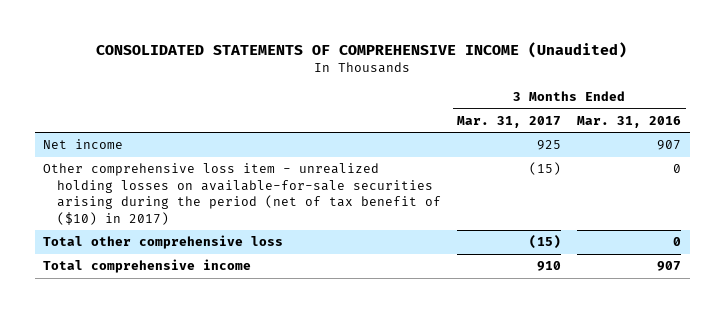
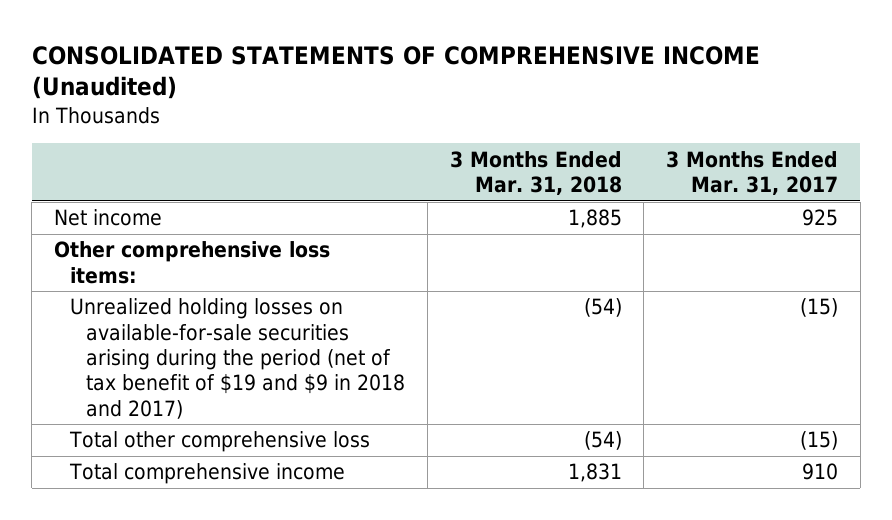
[577,115,682,128] Mar. 31, 2016 -> none
none -> [449,150,622,195] 3 Months Ended Mar. 31, 2018
none -> [54,241,331,284] Other comprehensive loss items:
[43,163,441,225] Other comprehensive loss item - unrealized holding losses on available-for-sale securities arising during the period (net of tax benefit of ($10) in 2017) -> [70,298,405,419] Unrealized holding losses on available-for-sale securities arising during the period (net of tax benefit of $19 and $9 in 2018 and 2017)

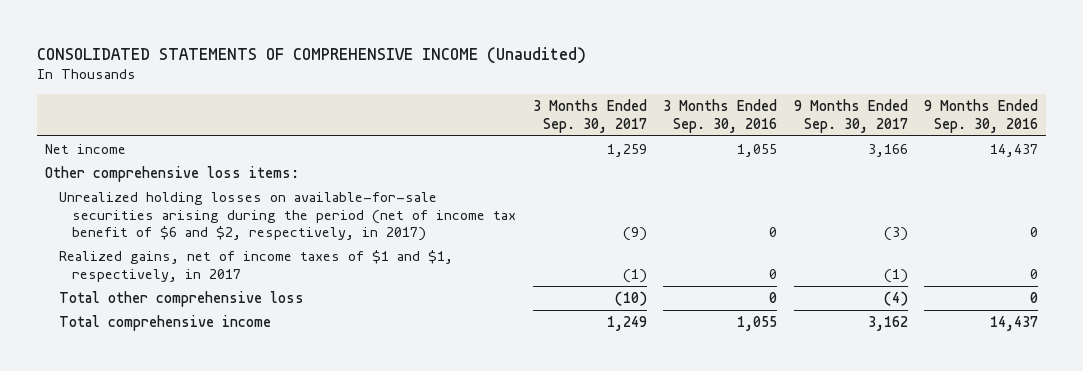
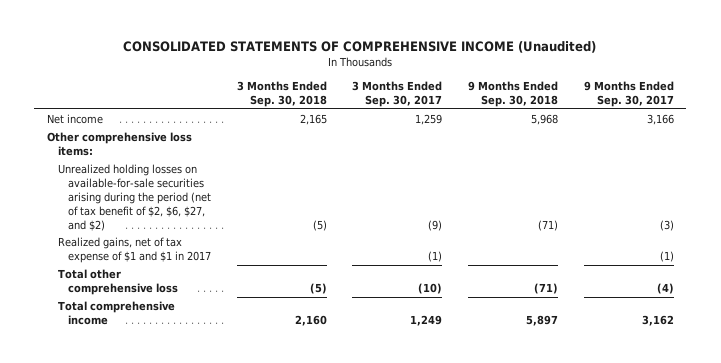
[663,99,778,133] 3 Months Ended Sep. 30, 2016 -> none
[923,99,1038,133] 9 Months Ended Sep. 30, 2016 -> none
none -> [236,81,327,108] 3 Months Ended Sep. 30, 2018
none -> [468,81,559,108] 9 Months Ended Sep. 30, 2018
[58,192,517,242] Unrealized holding losses on available-for-sale securities arising during the period (net of income tax benefit of $6 and $2, respectively, in 2017) -> [57,163,212,231] Unrealized holding losses on available-for-sale securities arising during the period (net of tax benefit of $2, $6, $27, and $2)
[58,250,453,282] Realized gains, net of income taxes of $1 and $1, respectively, in 2017 -> [57,236,212,263] Realized gains, net of tax expense of $1 and $1 in 2017

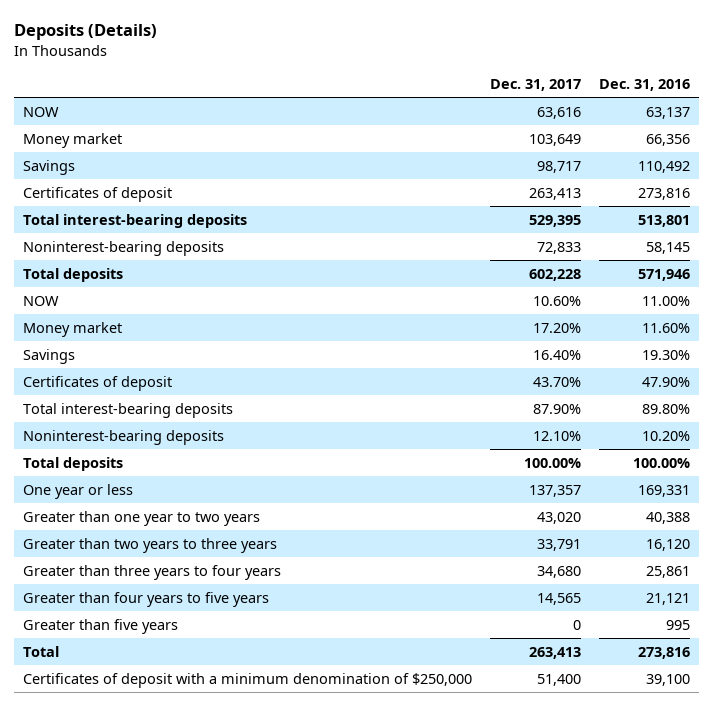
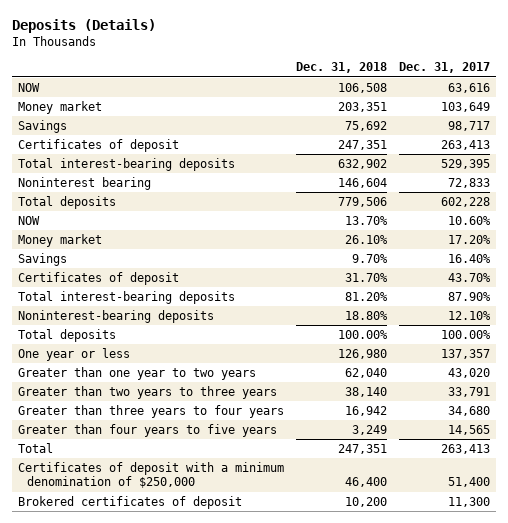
[599,78,691,91] Dec. 31, 2016 -> none
none -> [296,62,388,74] Dec. 31, 2018
[22,240,224,256] Noninterest-bearing deposits -> [18,176,152,190] Noninterest bearing
[22,618,178,634] Greater than five years -> none
none -> [18,495,243,509] Brokered certificates of deposit

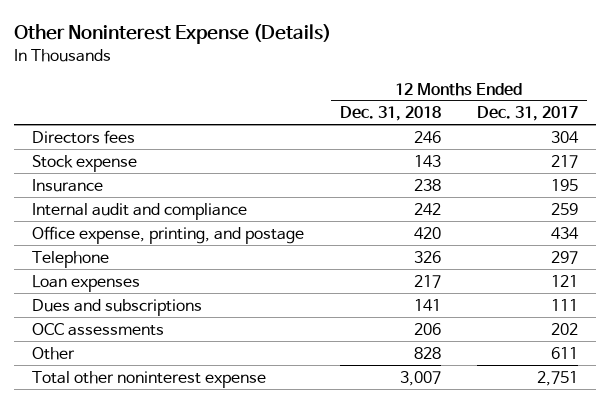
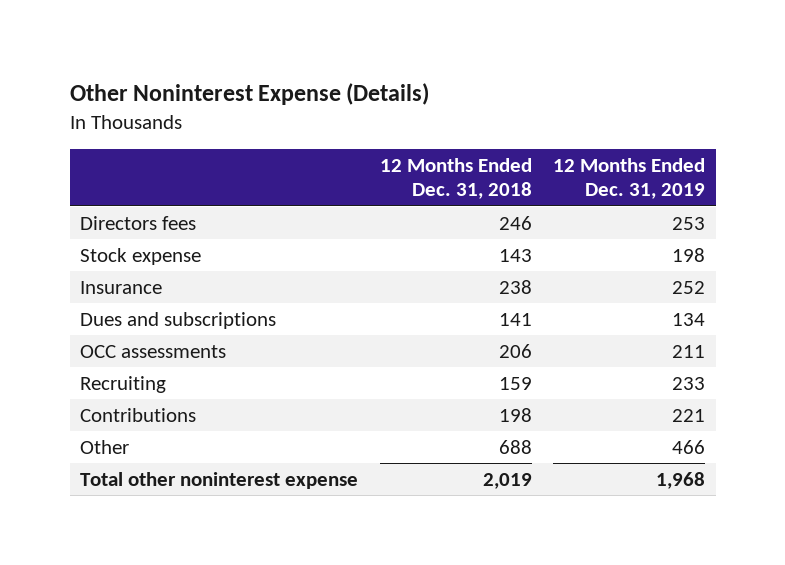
[476,106,578,122] Dec. 31, 2017 -> none
none -> [553,158,706,200] 12 Months Ended Dec. 31, 2019
[32,202,248,220] Internal audit and compliance -> none
[32,225,305,244] Office expense, printing, and postage -> none
[32,250,110,268] Telephone -> none
[32,274,141,292] Loan expenses -> none
none -> [80,375,167,393] Recruiting
none -> [80,407,197,422] Contributions
[413,346,441,359] 828 -> [498,439,532,454] 688
[399,370,441,386] 3,007 -> [482,472,532,489] 2,019

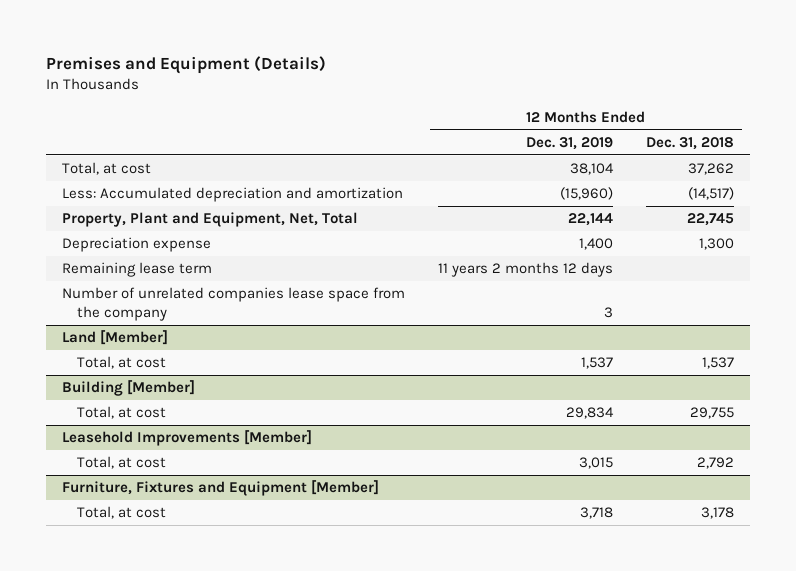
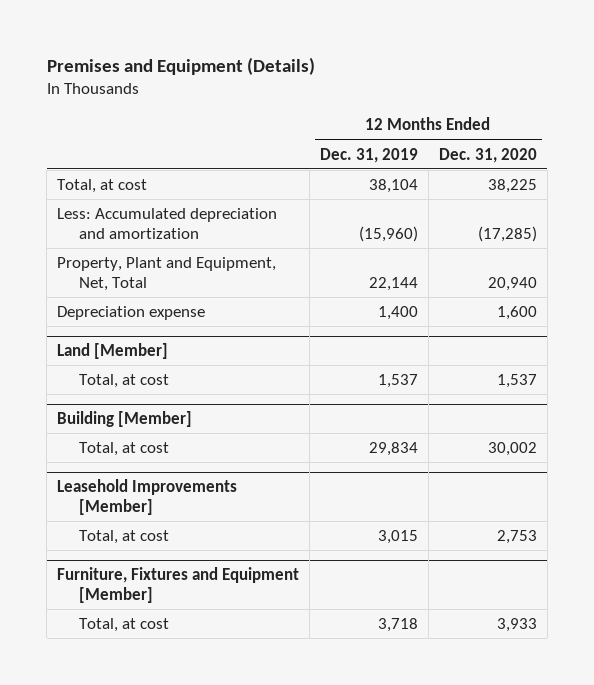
[645,136,734,150] Dec. 31, 2018 -> none
none -> [438,147,537,163] Dec. 31, 2020
[62,262,213,278] Remaining lease term -> none
[62,287,406,321] Number of unrelated companies lease space from the company -> none

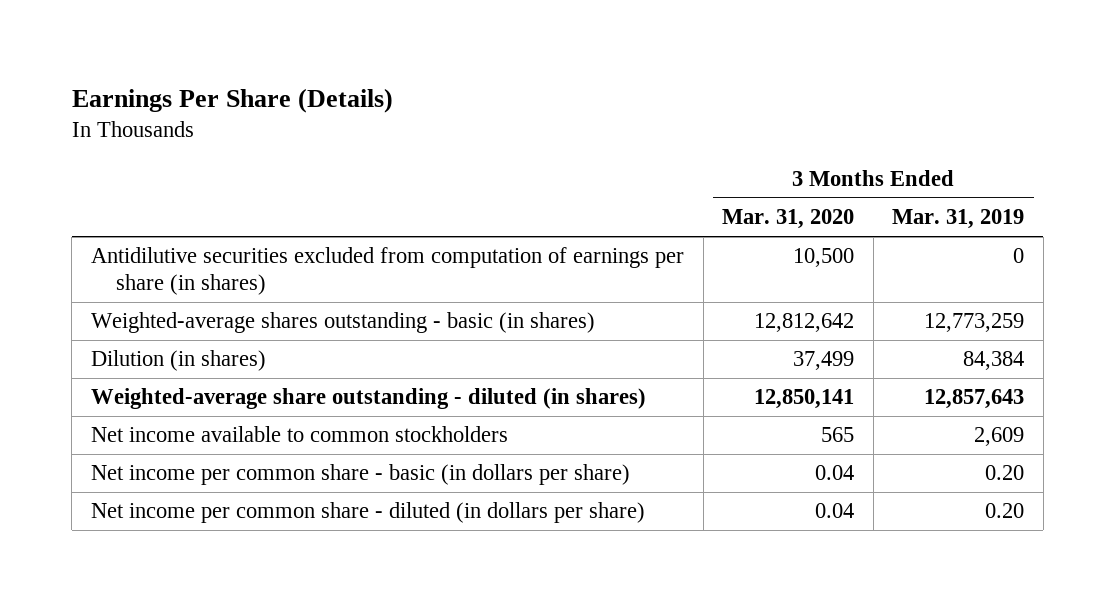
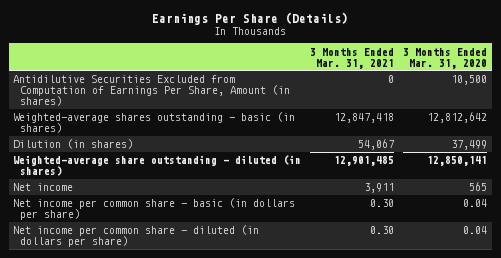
[892,209,1025,230] Mar. 31, 2019 -> none
none -> [310,47,395,69] 3 Months Ended Mar. 31, 2021
[91,247,685,296] Antidilutive securities excluded from computation of earnings per share (in shares) -> [13,75,290,107] Antidilutive Securities Excluded from Computation of Earnings Per Share, Amount (in shares)
[91,426,509,443] Net income available to common stockholders -> [13,183,74,192] Net income

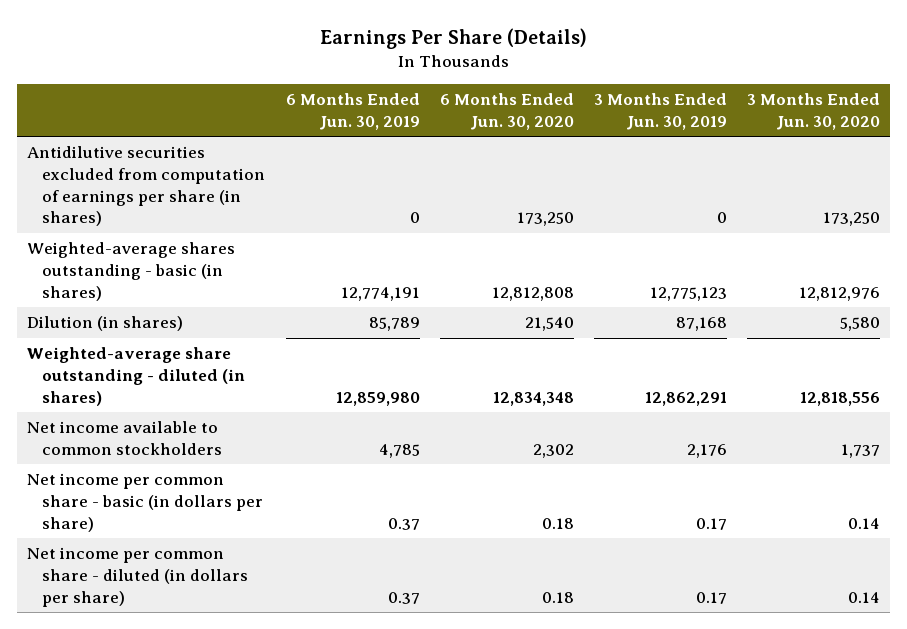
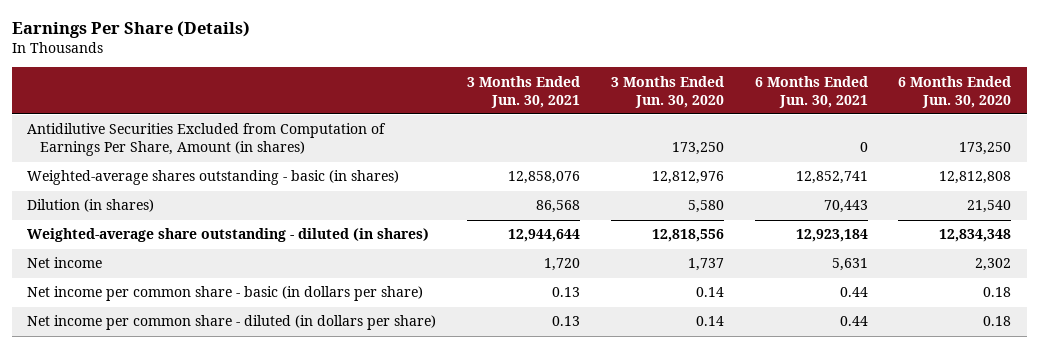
[285,93,420,131] 6 Months Ended Jun. 30, 2019 -> none
[593,93,727,131] 3 Months Ended Jun. 30, 2019 -> none
none -> [466,75,580,108] 3 Months Ended Jun. 30, 2021
none -> [754,75,868,108] 6 Months Ended Jun. 30, 2021
[27,146,266,227] Antidilutive securities excluded from computation of earnings per share (in shares) -> [27,123,387,157] Antidilutive Securities Excluded from Computation of Earnings Per Share, Amount (in shares)
[27,421,223,455] Net income available to common stockholders -> [27,257,103,269] Net income

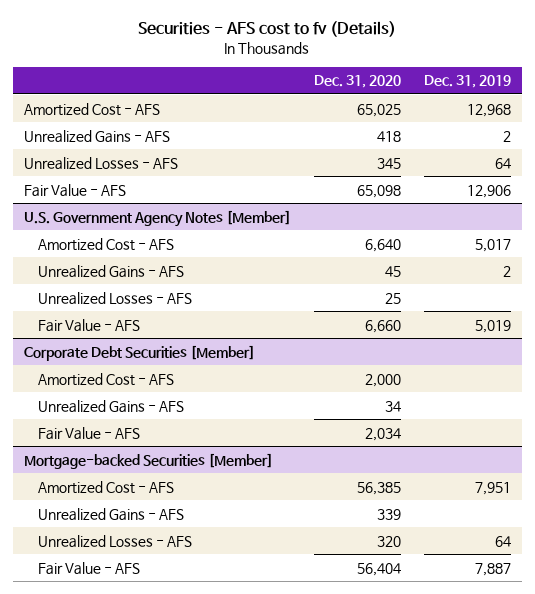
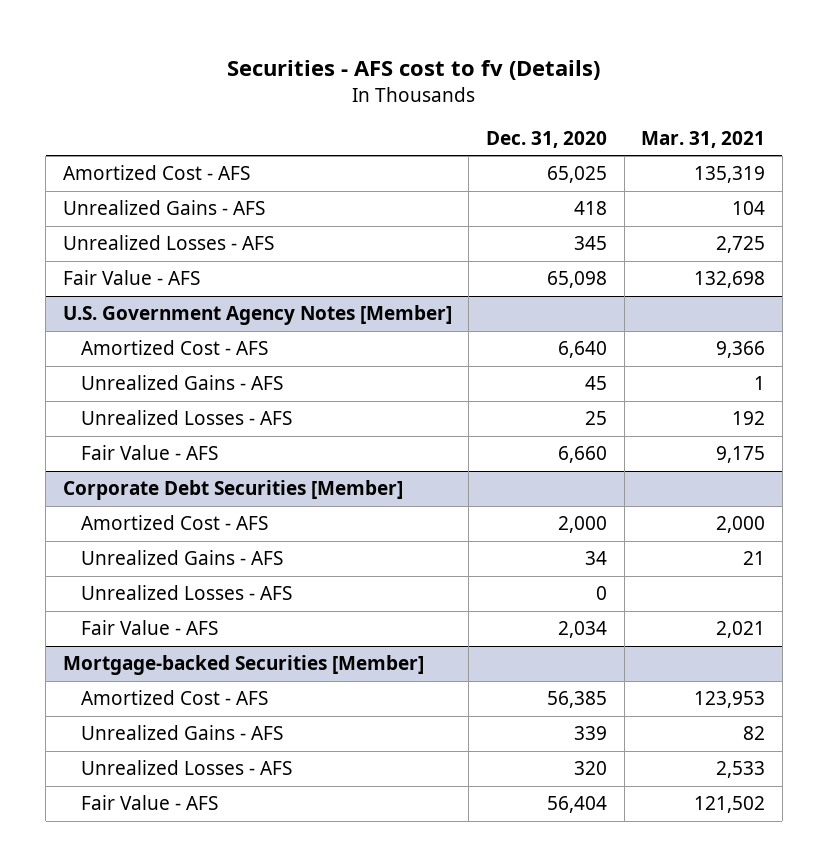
[423,75,511,89] Dec. 31, 2019 -> none
none -> [641,130,766,148] Mar. 31, 2021
none -> [81,585,293,601] Unrealized Losses - AFS

